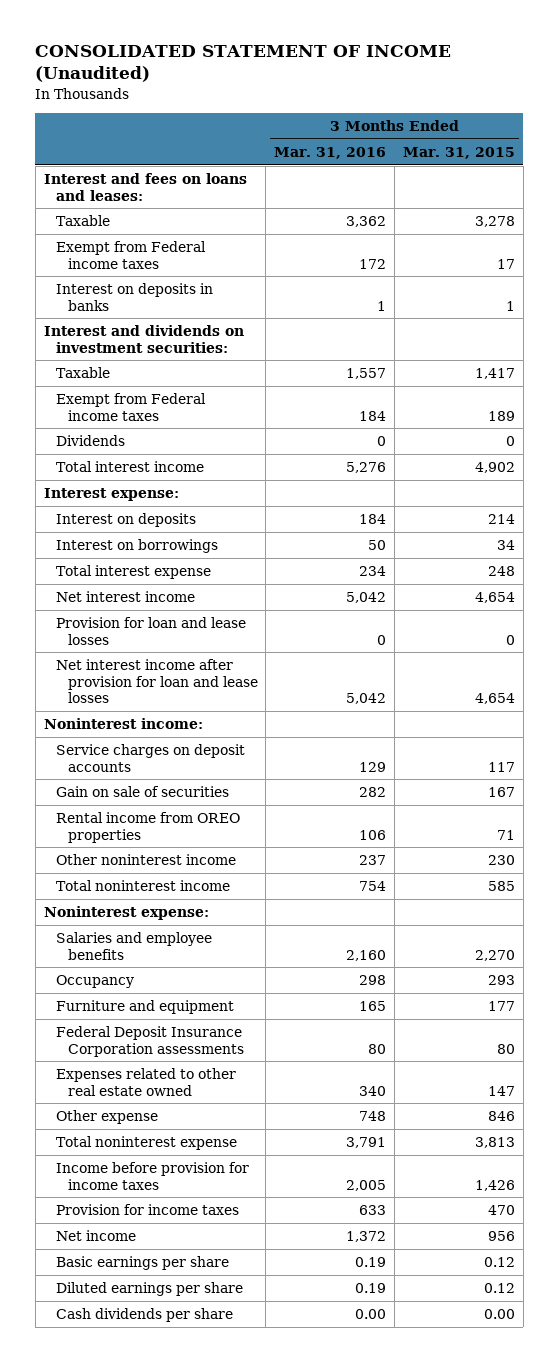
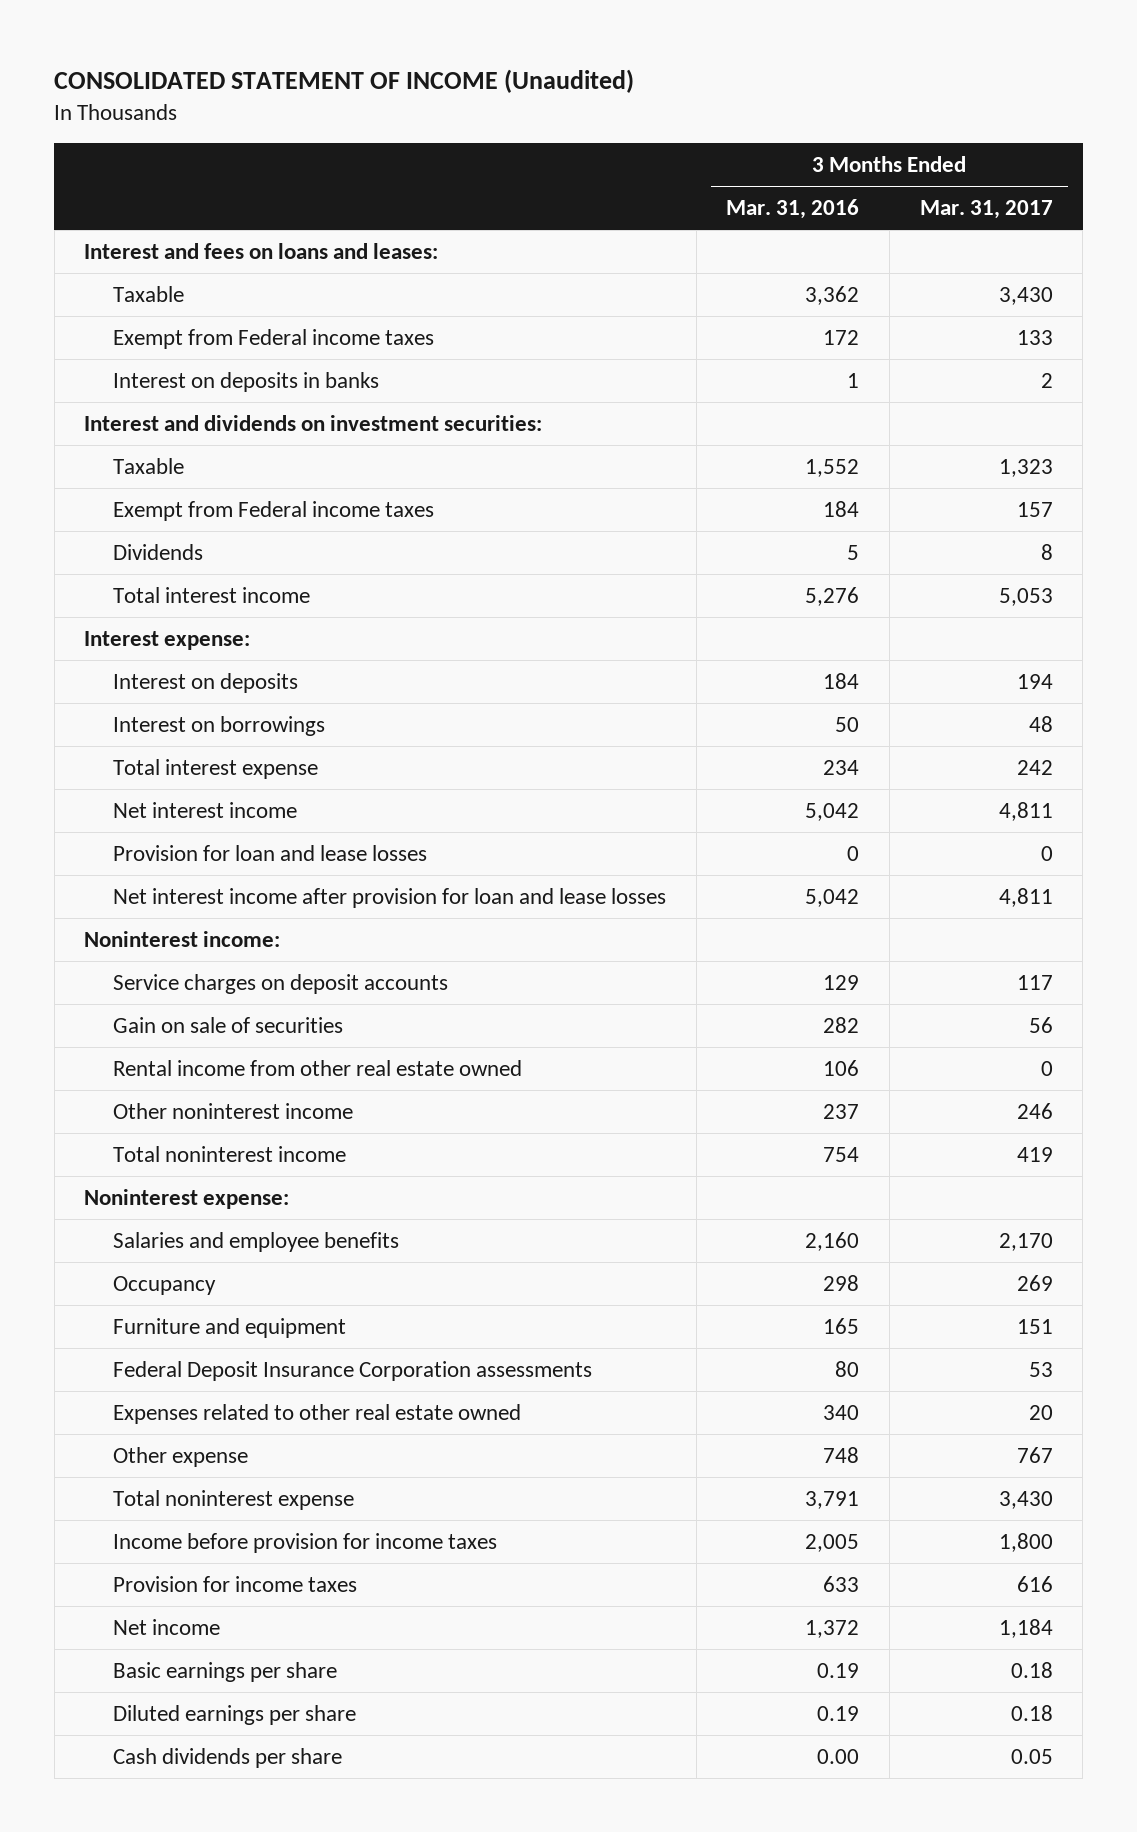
[402,147,515,160] Mar. 31, 2015 -> none
none -> [919,200,1053,220] Mar. 31, 2017
[346,368,387,380] 1,557 -> [805,459,860,478] 1,552
[377,436,387,447] 0 -> [847,545,860,561] 5
[55,812,240,843] Rental income from OREO properties -> [112,1060,522,1077] Rental income from other real estate owned

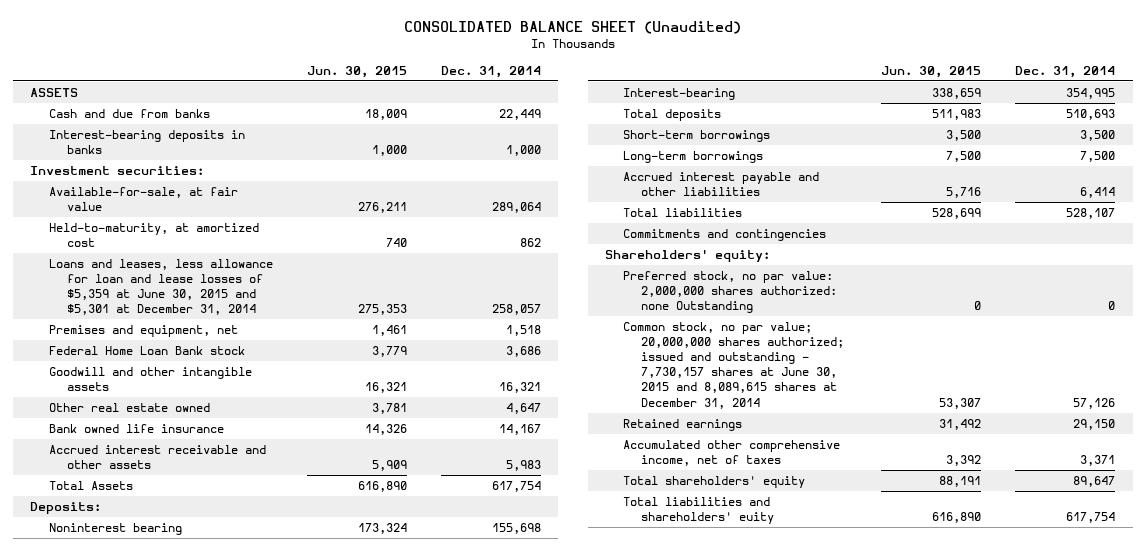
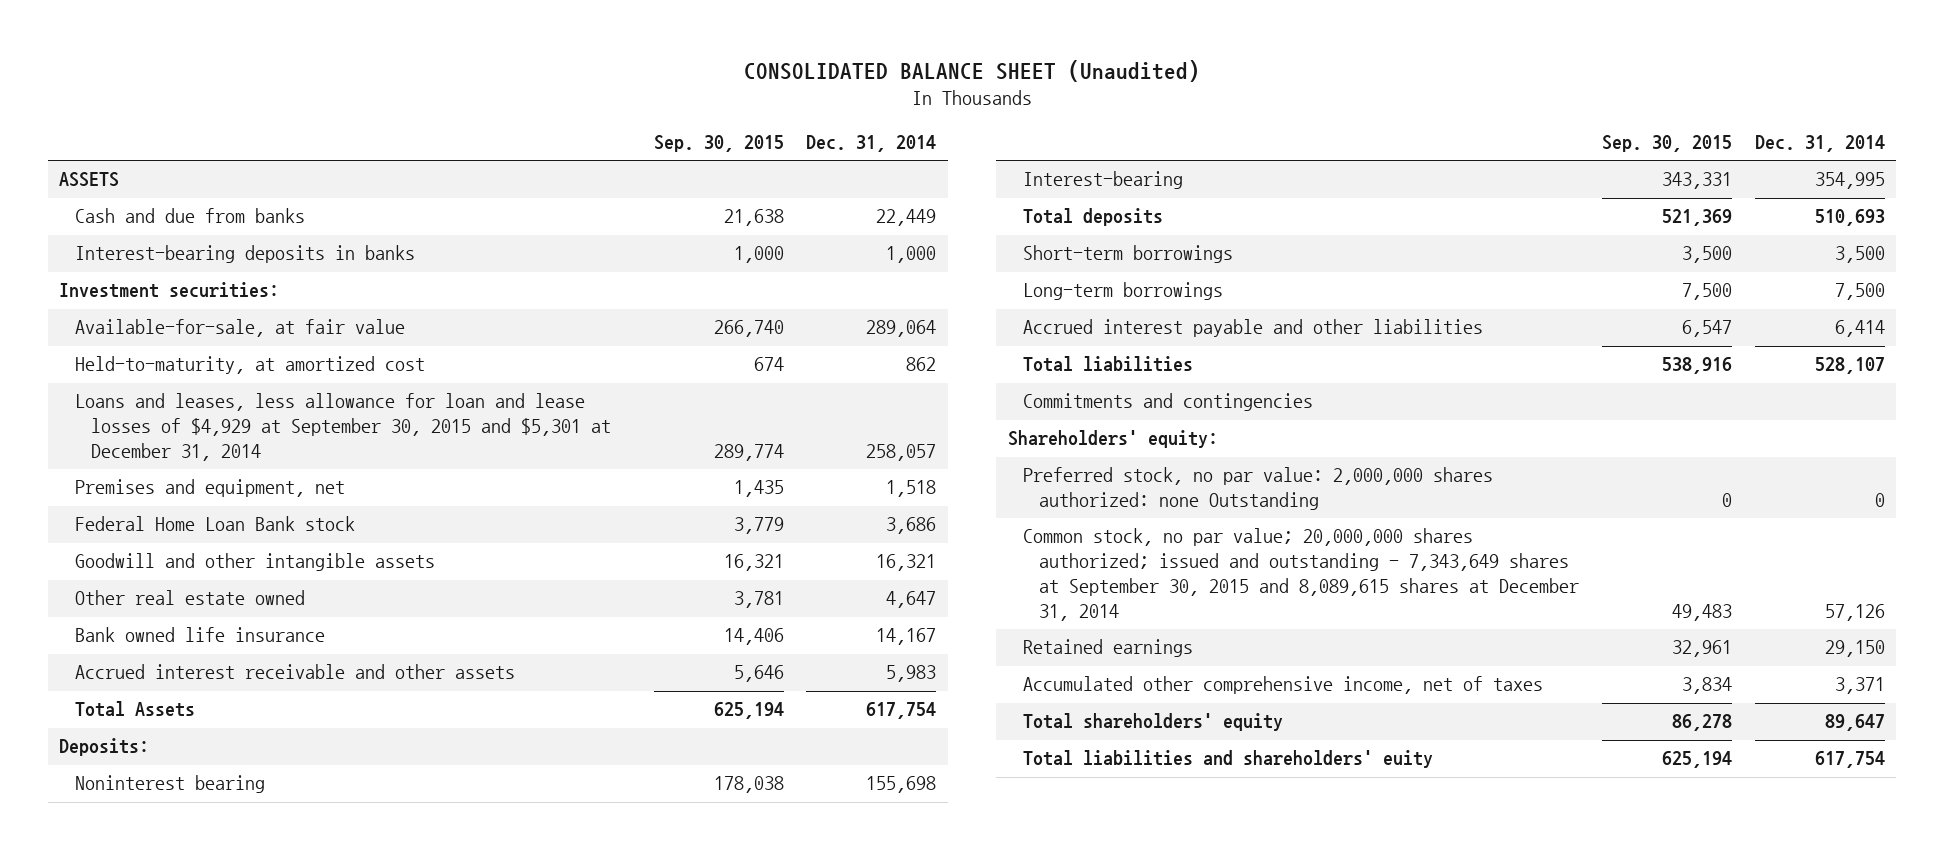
[306,65,407,78] Jun. 30, 2015 -> none
none -> [653,135,784,153] Sep. 30, 2015
[48,259,273,316] Loans and leases, less allowance for loan and lease losses of $5,359 at June 30, 2015 and $5,301 at December 31, 2014 -> [75,393,612,462] Loans and leases, less allowance for loan and lease losses of $4,929 at September 30, 2015 and $5,301 at December 31, 2014
[622,322,845,409] Common stock, no par value; 20,000,000 shares authorized; issued and outstanding - 7,730,157 shares at June 30, 2015 and 8,089,615 shares at December 31, 2014 -> [1023,528,1580,621] Common stock, no par value; 20,000,000 shares authorized; issued and outstanding - 7,343,649 shares at September 30, 2015 and 8,089,615 shares at December 31, 2014

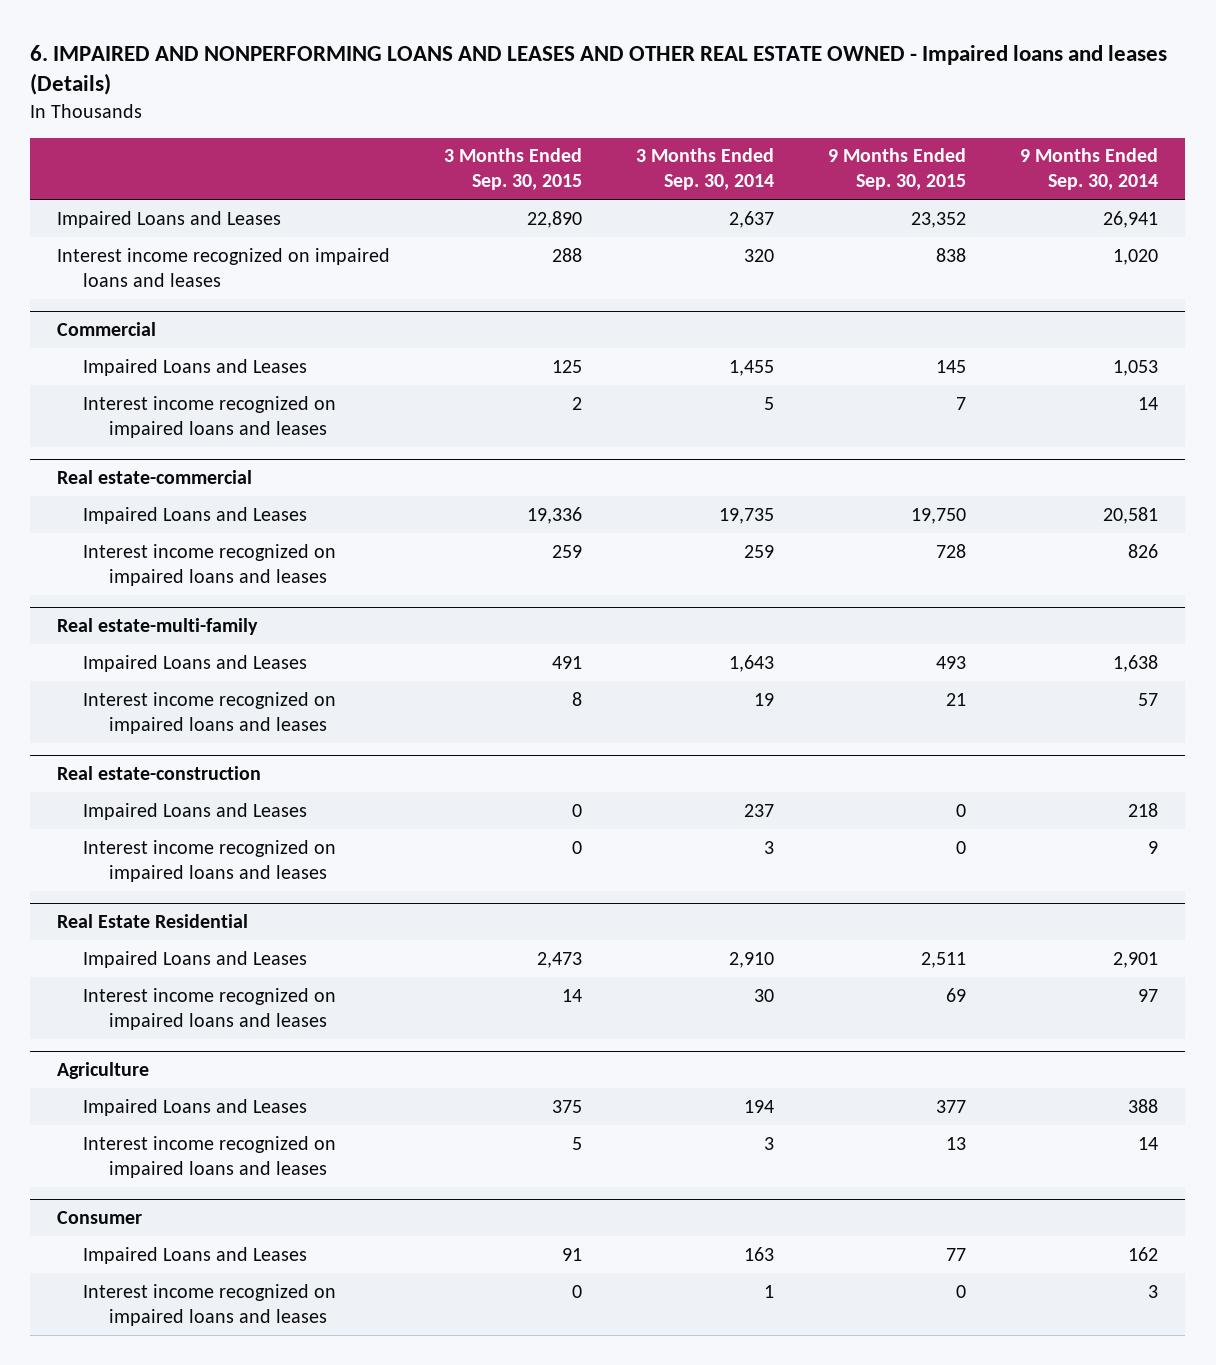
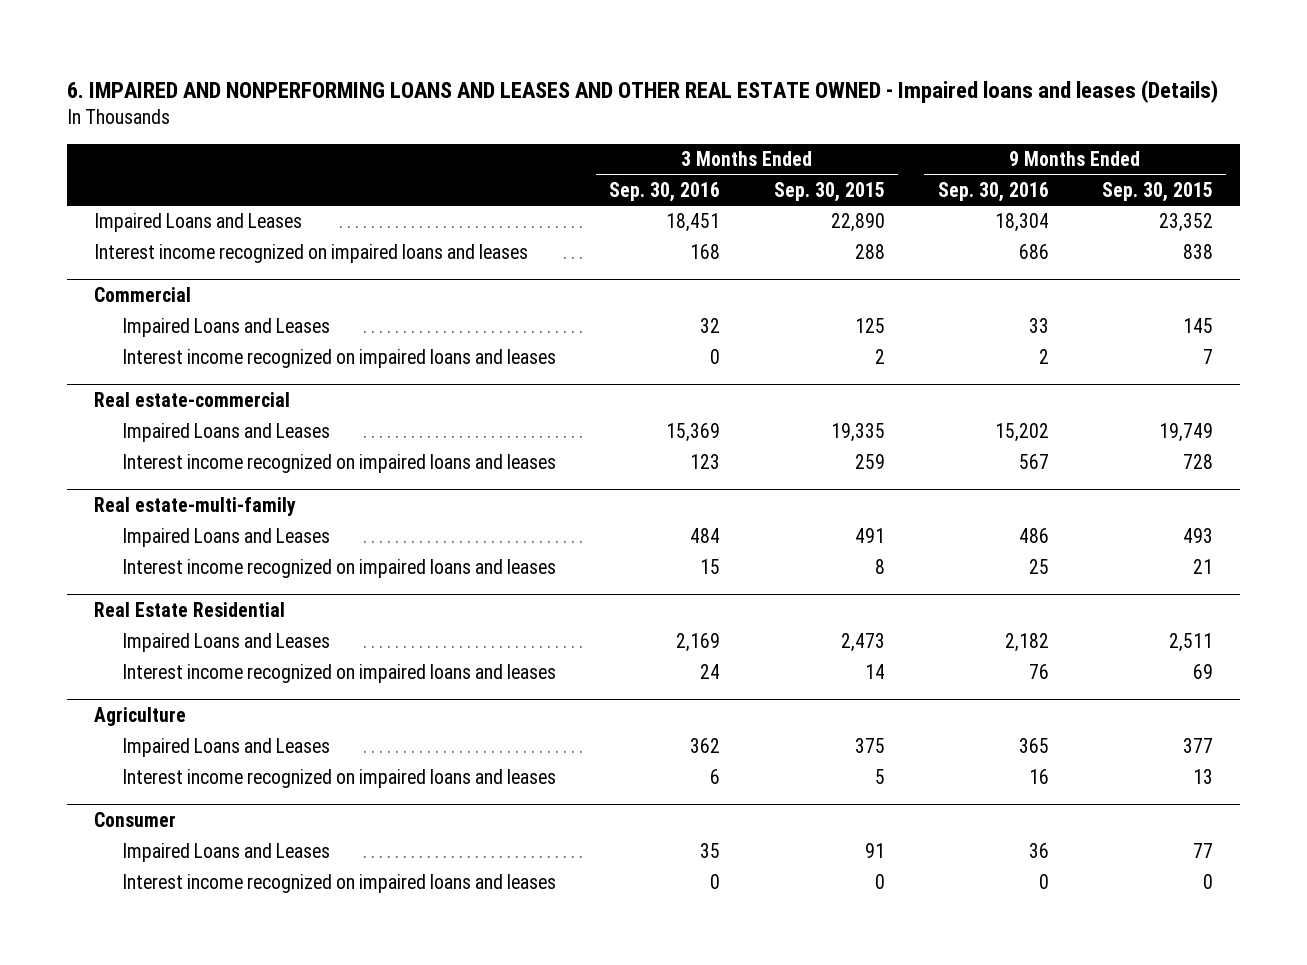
[636,148,775,191] 3 Months Ended Sep. 30, 2014 -> none
[1020,148,1159,191] 9 Months Ended Sep. 30, 2014 -> none
none -> [609,181,721,202] Sep. 30, 2016
none -> [937,181,1049,202] Sep. 30, 2016
[527,506,583,524] 19,336 -> [830,423,885,443] 19,335
[911,507,967,524] 19,750 -> [1158,423,1213,443] 19,749
[57,766,262,781] Real estate-construction -> none
[82,802,307,820] Impaired Loans and Leases -> none
[82,839,336,882] Interest income recognized on impaired loans and leases -> none

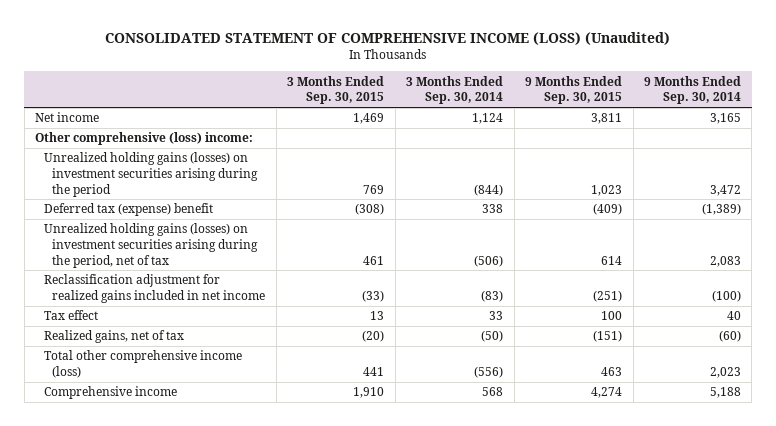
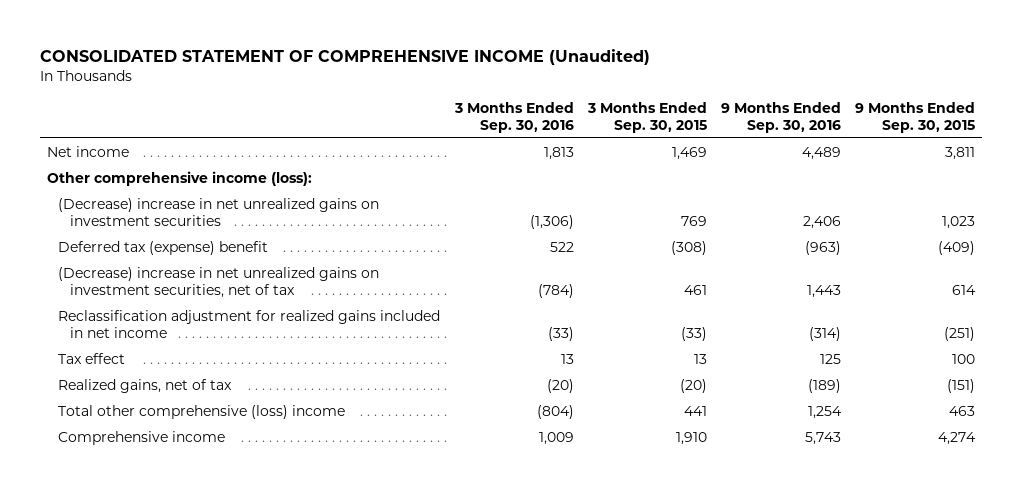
[105,31,671,45] CONSOLIDATED STATEMENT OF COMPREHENSIVE INCOME (LOSS) (Unaudited) -> [40,48,651,65] CONSOLIDATED STATEMENT OF COMPREHENSIVE INCOME (Unaudited)
[406,75,504,105] 3 Months Ended Sep. 30, 2014 -> none
[644,75,742,105] 9 Months Ended Sep. 30, 2014 -> none
none -> [453,101,574,133] 3 Months Ended Sep. 30, 2016
none -> [720,101,841,133] 9 Months Ended Sep. 30, 2016
[35,132,254,146] Other comprehensive (loss) income: -> [47,170,313,186] Other comprehensive income (loss):
[43,152,259,197] Unrealized holding gains (losses) on investment securities arising during the period -> [58,197,380,226] (Decrease) increase in net unrealized gains on investment securities
[43,223,259,268] Unrealized holding gains (losses) on investment securities arising during the period, net of tax -> [58,266,380,298] (Decrease) increase in net unrealized gains on investment securities, net of tax
[43,350,242,379] Total other comprehensive income (loss) -> [58,404,346,419] Total other comprehensive (loss) income

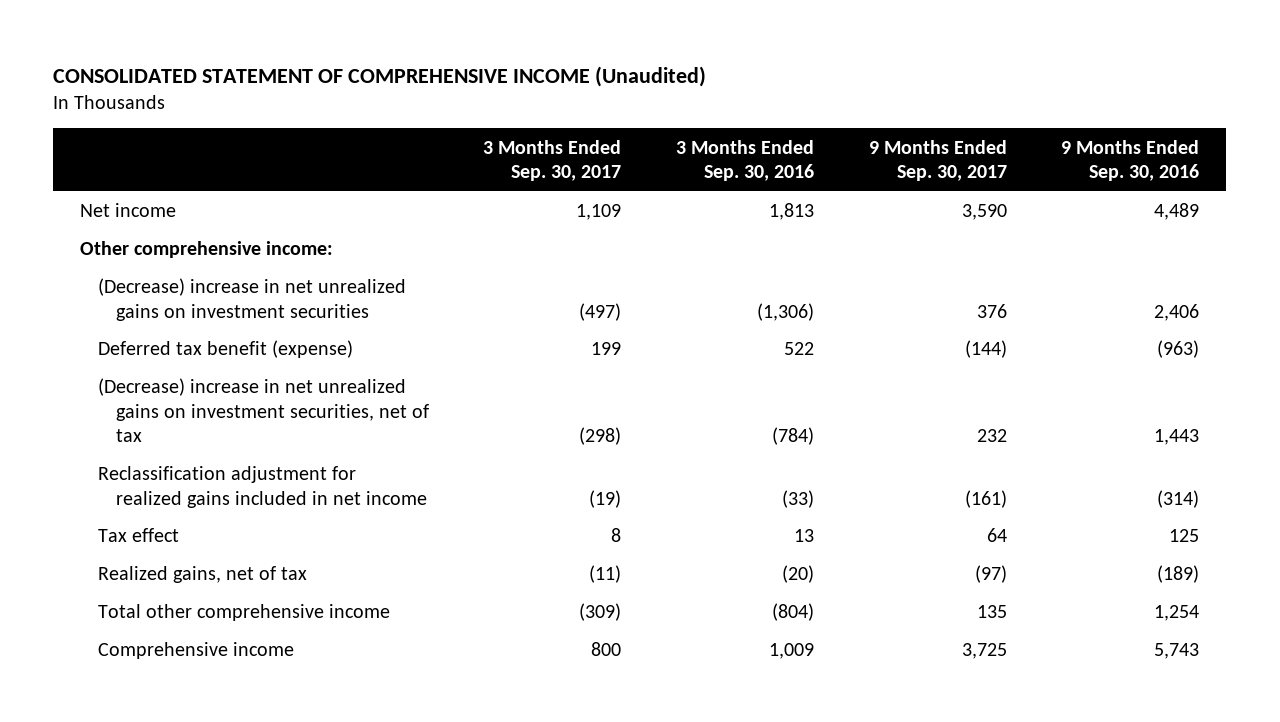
[586,101,707,133] 3 Months Ended Sep. 30, 2015 -> none
[854,101,975,133] 9 Months Ended Sep. 30, 2015 -> none
none -> [483,139,622,182] 3 Months Ended Sep. 30, 2017
none -> [868,139,1007,182] 9 Months Ended Sep. 30, 2017
[47,170,313,186] Other comprehensive income (loss): -> [80,241,334,259] Other comprehensive income:
[58,240,269,255] Deferred tax (expense) benefit -> [98,340,354,359] Deferred tax benefit (expense)
[58,404,346,419] Total other comprehensive (loss) income -> [98,604,391,622] Total other comprehensive income

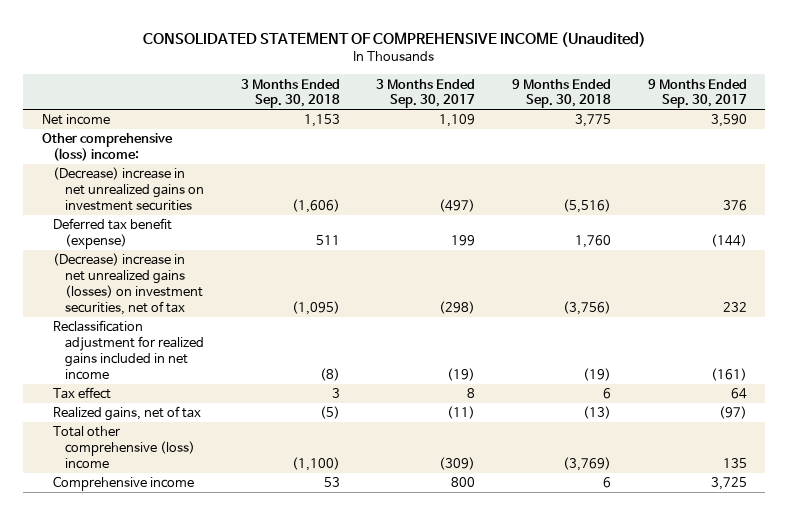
[676,139,815,182] 3 Months Ended Sep. 30, 2016 -> none
[1061,139,1200,182] 9 Months Ended Sep. 30, 2016 -> none
none -> [240,78,340,109] 3 Months Ended Sep. 30, 2018
none -> [512,78,612,109] 9 Months Ended Sep. 30, 2018
[80,241,334,259] Other comprehensive income: -> [41,133,173,162] Other comprehensive (loss) income:
[98,378,429,443] (Decrease) increase in net unrealized gains on investment securities, net of tax -> [53,253,203,315] (Decrease) increase in net unrealized gains (losses) on investment securities, net of tax
[98,604,391,622] Total other comprehensive income -> [53,426,195,469] Total other comprehensive (loss) income

